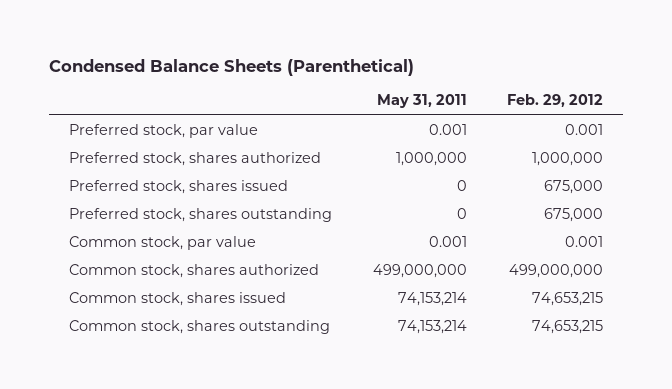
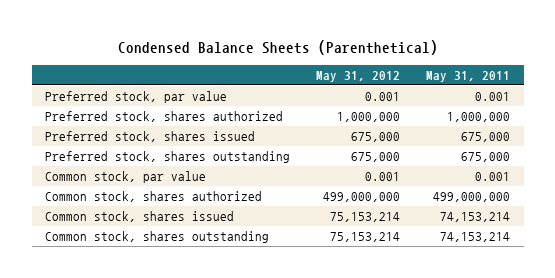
[506,94,603,108] Feb. 29, 2012 -> none
none -> [316,70,401,82] May 31, 2012
[456,180,467,192] 0 -> [461,132,511,143] 675,000
[456,208,467,220] 0 -> [461,152,511,163] 675,000

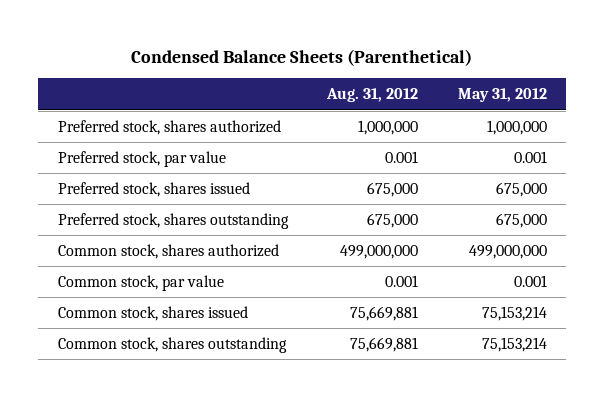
[426,70,511,82] May 31, 2011 -> none
none -> [326,88,419,103] Aug. 31, 2012
[44,91,227,104] Preferred stock, par value -> [58,150,227,167] Preferred stock, par value
[44,171,206,184] Common stock, par value -> [58,274,225,291] Common stock, par value

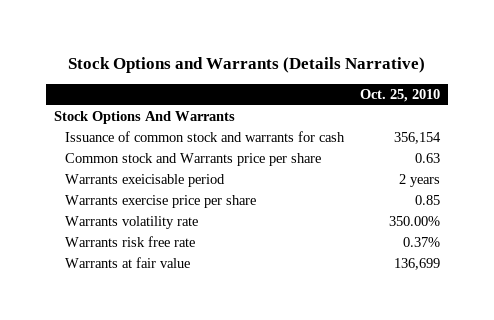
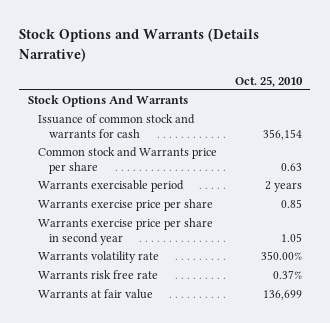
[65,174,226,188] Warrants exeicisable period -> [38,180,185,193] Warrants exercisable period
none -> [38,218,214,246] Warrants exercise price per share in second year

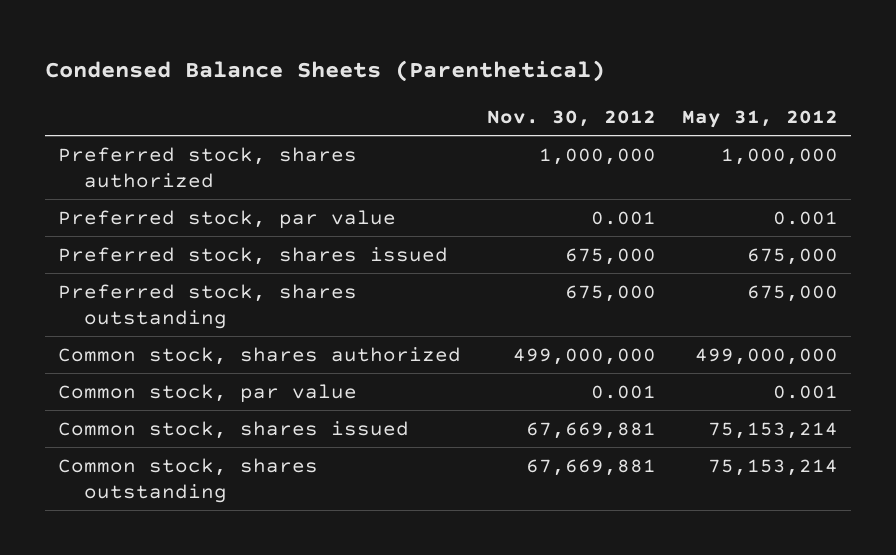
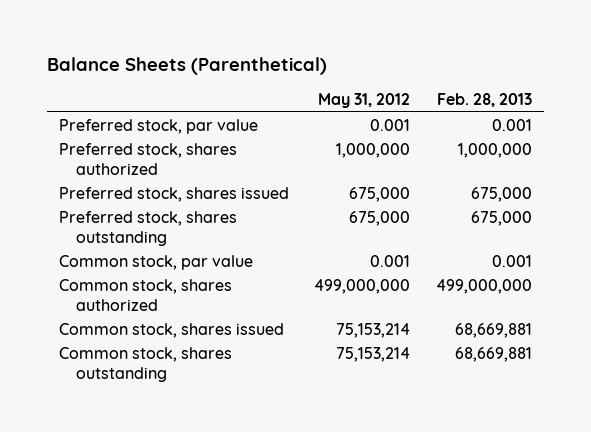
[44,60,605,83] Condensed Balance Sheets (Parenthetical) -> [46,57,327,76] Balance Sheets (Parenthetical)
[487,109,657,127] Nov. 30, 2012 -> none
none -> [436,93,532,108] Feb. 28, 2013
[57,146,357,188] Preferred stock, shares authorized -> [59,142,238,175] Preferred stock, shares authorized
[57,346,461,365] Common stock, shares authorized -> [59,278,233,311] Common stock, shares authorized

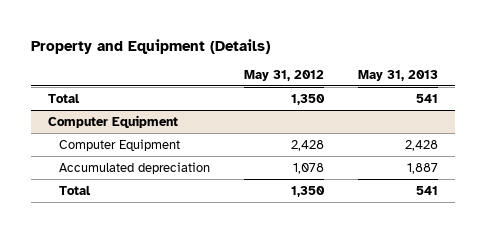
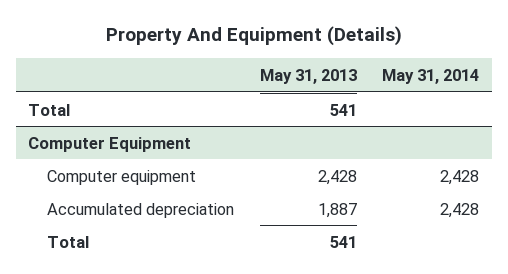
[31,38,271,54] Property and Equipment (Details) -> [105,26,402,47] Property And Equipment (Details)
[243,69,324,81] May 31, 2012 -> none
none -> [382,68,480,84] May 31, 2014
[58,138,180,151] Computer Equipment -> [47,169,197,185] Computer equipment

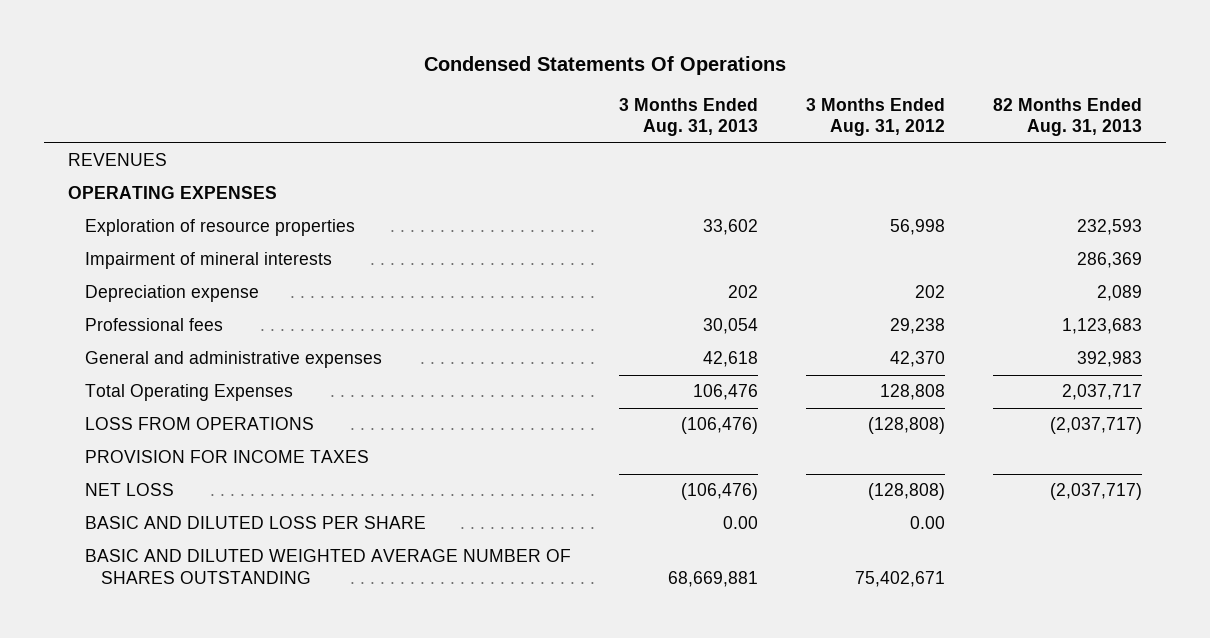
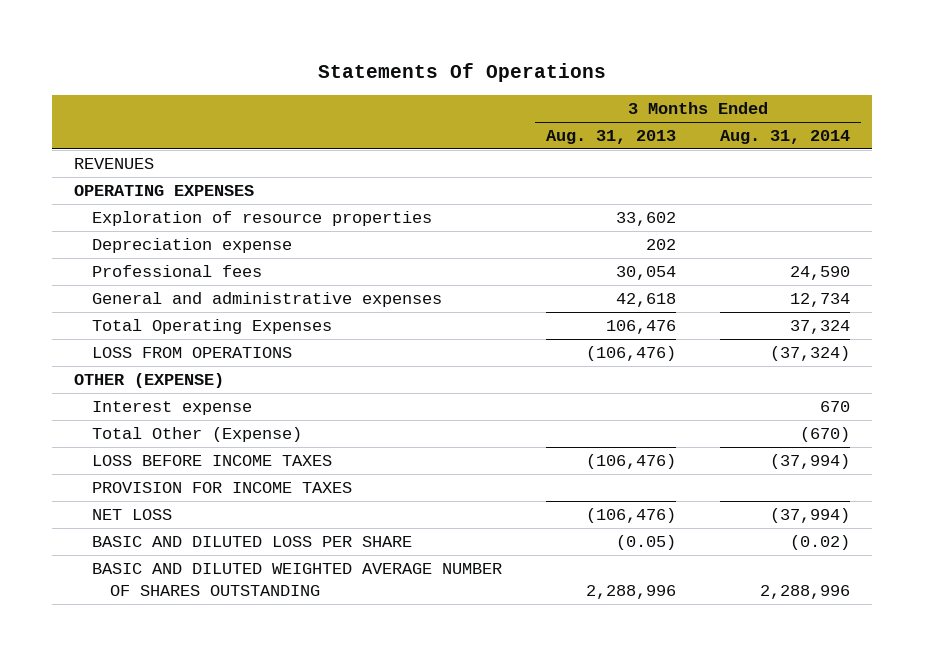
[424,56,787,76] Condensed Statements Of Operations -> [318,63,607,83] Statements Of Operations
[806,98,946,137] 3 Months Ended Aug. 31, 2012 -> none
[993,98,1143,137] 82 Months Ended Aug. 31, 2013 -> none
none -> [720,130,851,145] Aug. 31, 2014
[84,252,332,270] Impairment of mineral interests -> none
none -> [74,372,225,388] OTHER (EXPENSE)
none -> [92,400,253,415] Interest expense
none -> [92,426,303,442] Total Other (Expense)
none -> [92,454,333,466] LOSS BEFORE INCOME TAXES
[722,516,758,530] 0.00 -> [616,534,677,550] (0.05)
[667,570,758,587] 68,669,881 -> [586,584,677,599] 2,288,996

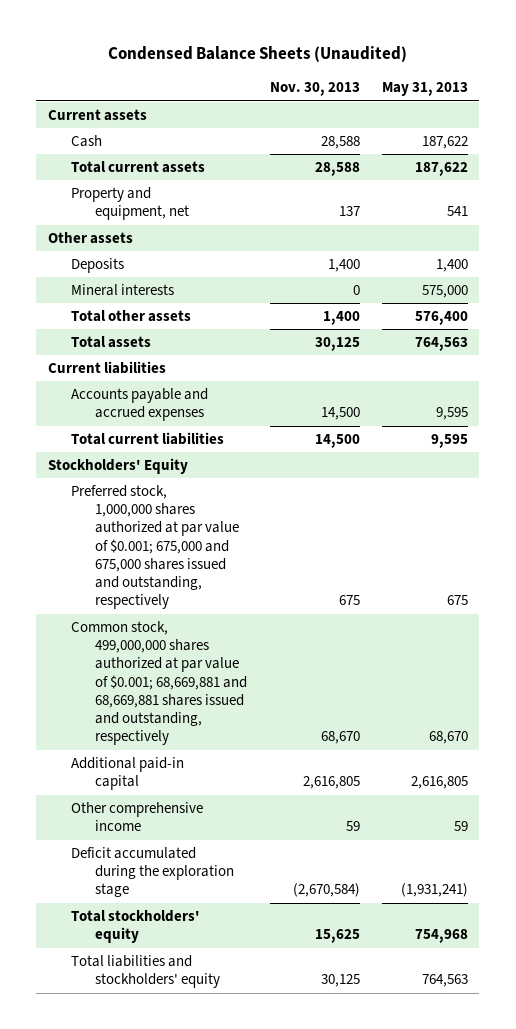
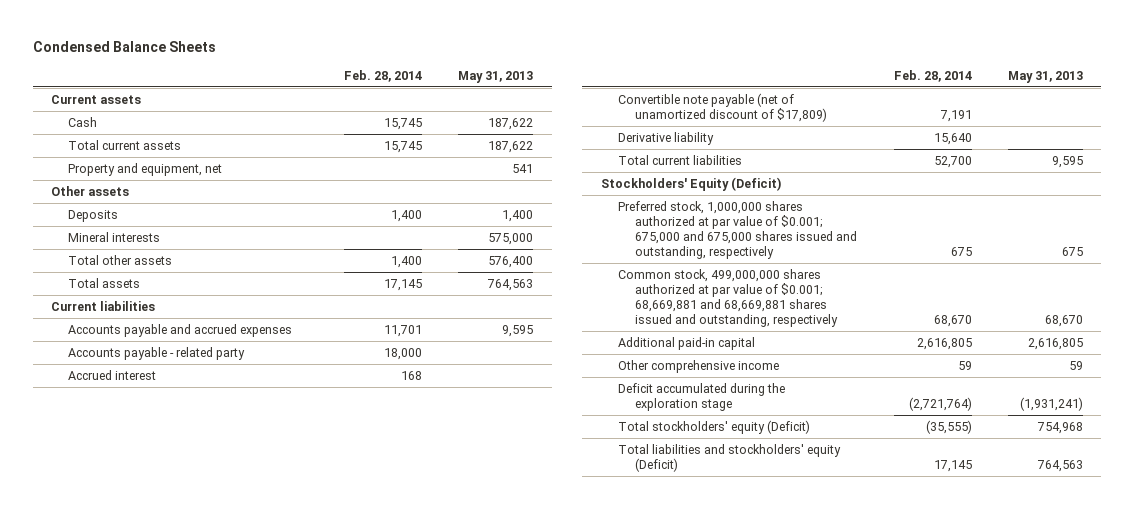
[107,46,407,63] Condensed Balance Sheets (Unaudited) -> [32,40,216,52] Condensed Balance Sheets
[269,82,360,97] Nov. 30, 2013 -> none
none -> [343,69,422,82] Feb. 28, 2014
none -> [68,346,246,360] Accounts payable - related party
none -> [68,369,157,380] Accrued interest
none -> [617,92,828,122] Convertible note payable (net of unamortized discount of $17,809)
none -> [617,131,714,145] Derivative liability
[47,458,188,475] Stockholders' Equity -> [600,176,781,191] Stockholders' Equity (Deficit)
[71,910,201,944] Total stockholders' equity -> [617,419,810,434] Total stockholders' equity (Deficit)
[71,955,221,989] Total liabilities and stockholders' equity -> [617,443,841,472] Total liabilities and stockholders' equity (Deficit)

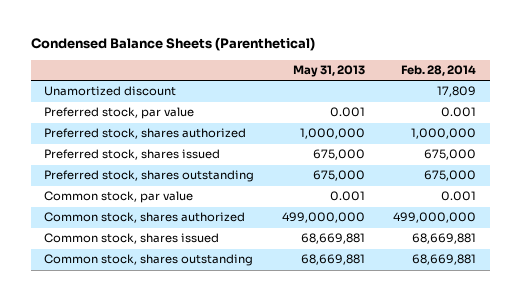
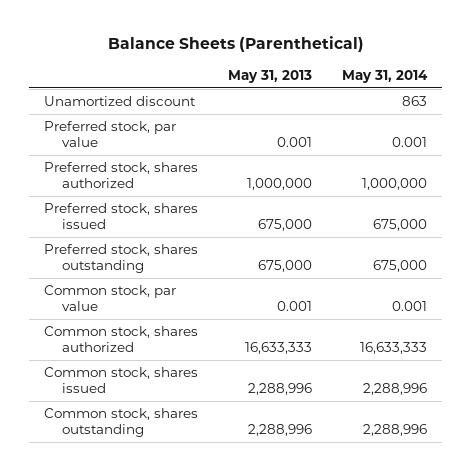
[30,37,315,52] Condensed Balance Sheets (Parenthetical) -> [107,36,364,53] Balance Sheets (Parenthetical)
[401,65,477,77] Feb. 28, 2014 -> none
none -> [342,69,429,83] May 31, 2014
[282,212,366,224] 499,000,000 -> [245,342,313,355] 16,633,333
[301,233,366,245] 68,669,881 -> [248,383,313,396] 2,288,996
[301,254,366,266] 68,669,881 -> [248,424,313,437] 2,288,996

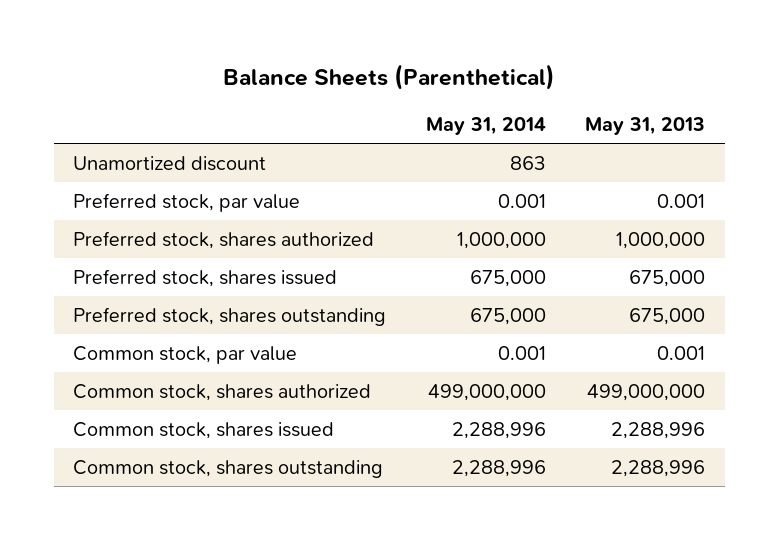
[245,342,313,355] 16,633,333 -> [586,384,705,402] 499,000,000
[360,342,428,355] 16,633,333 -> [427,384,546,402] 499,000,000

